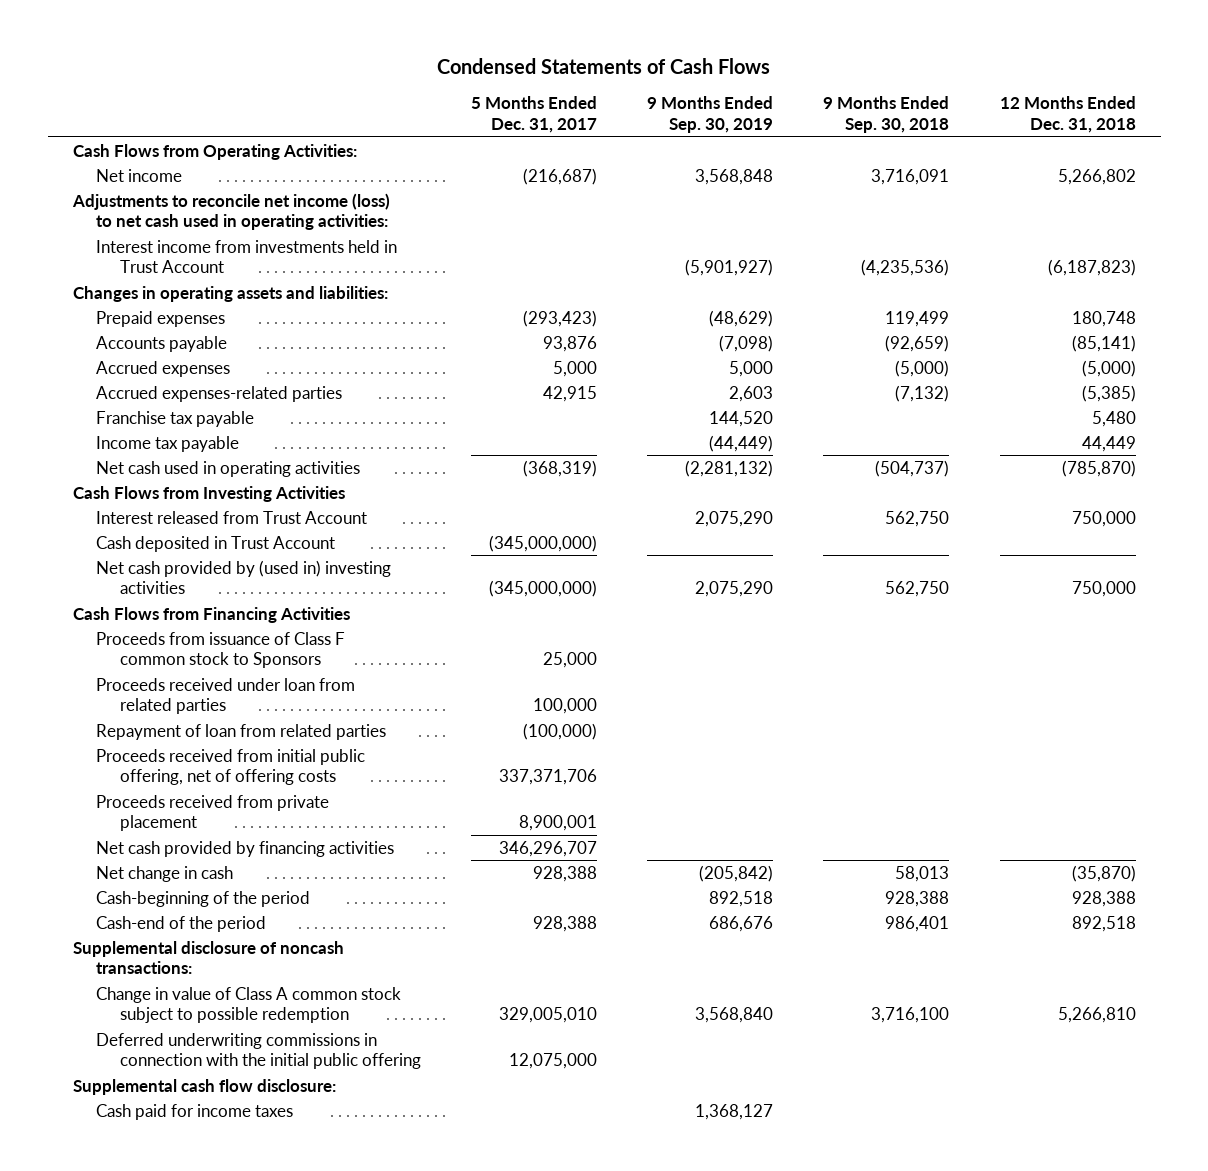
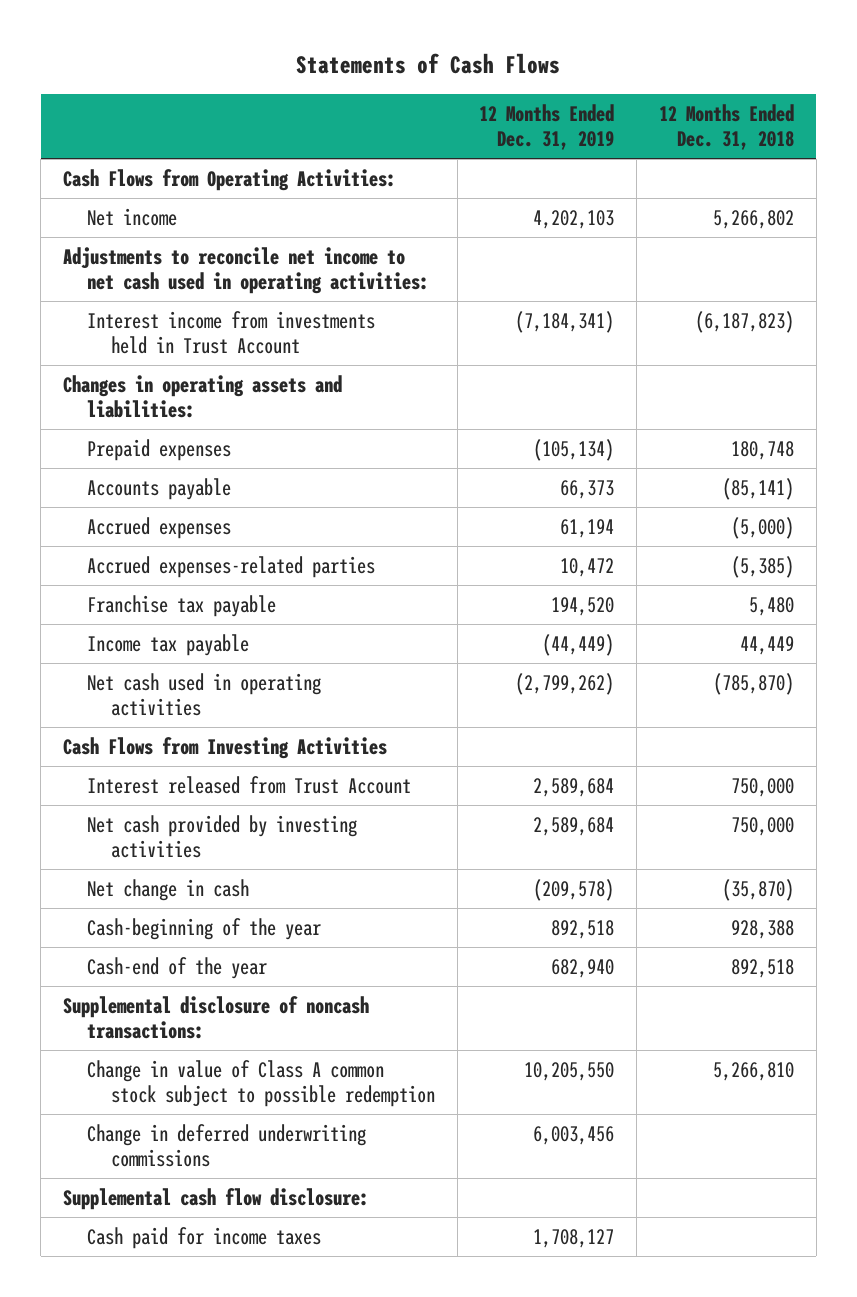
[437,57,771,74] Condensed Statements of Cash Flows -> [296,53,561,75] Statements of Cash Flows
[470,96,597,133] 5 Months Ended Dec. 31, 2017 -> none
[647,96,774,133] 9 Months Ended Sep. 30, 2019 -> none
[823,96,950,133] 9 Months Ended Sep. 30, 2018 -> none
none -> [479,103,615,151] 12 Months Ended Dec. 31, 2019
[71,192,390,231] Adjustments to reconcile net income (loss) to net cash used in operating activities: -> [62,246,429,295] Adjustments to reconcile net income to net cash used in operating activities:
[96,535,336,552] Cash deposited in Trust Account -> none
[72,606,350,623] Cash Flows from Financing Activities -> none
[96,631,346,669] Proceeds from issuance of Class F common stock to Sponsors -> none
[96,677,356,715] Proceeds received under loan from related parties -> none
[96,723,387,740] Repayment of loan from related parties -> none
[96,748,366,786] Proceeds received from initial public offering, net of offering costs -> none
[96,794,330,832] Proceeds received from private placement -> none
[96,840,395,857] Net cash provided by financing activities -> none
[96,559,392,595] Net cash provided by (used in) investing activities -> [86,814,357,859] Net cash provided by investing activities
[96,890,311,907] Cash-beginning of the period -> [86,917,321,940] Cash-beginning of the year
[96,915,267,932] Cash-end of the period -> [86,956,267,979] Cash-end of the year
[96,1032,421,1070] Deferred underwriting commissions in connection with the initial public offering -> none
none -> [86,1123,366,1168] Change in deferred underwriting commissions

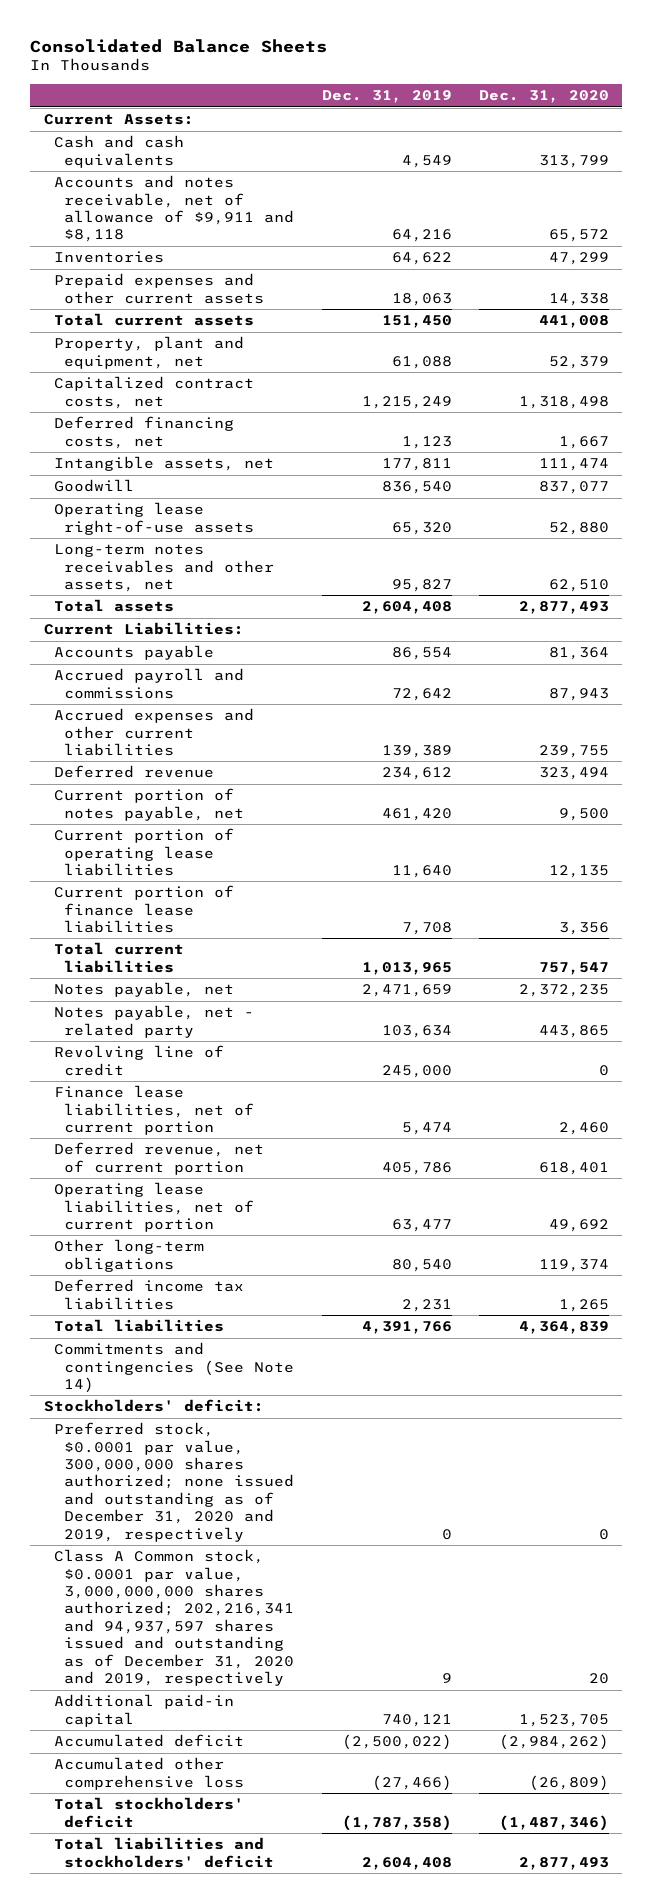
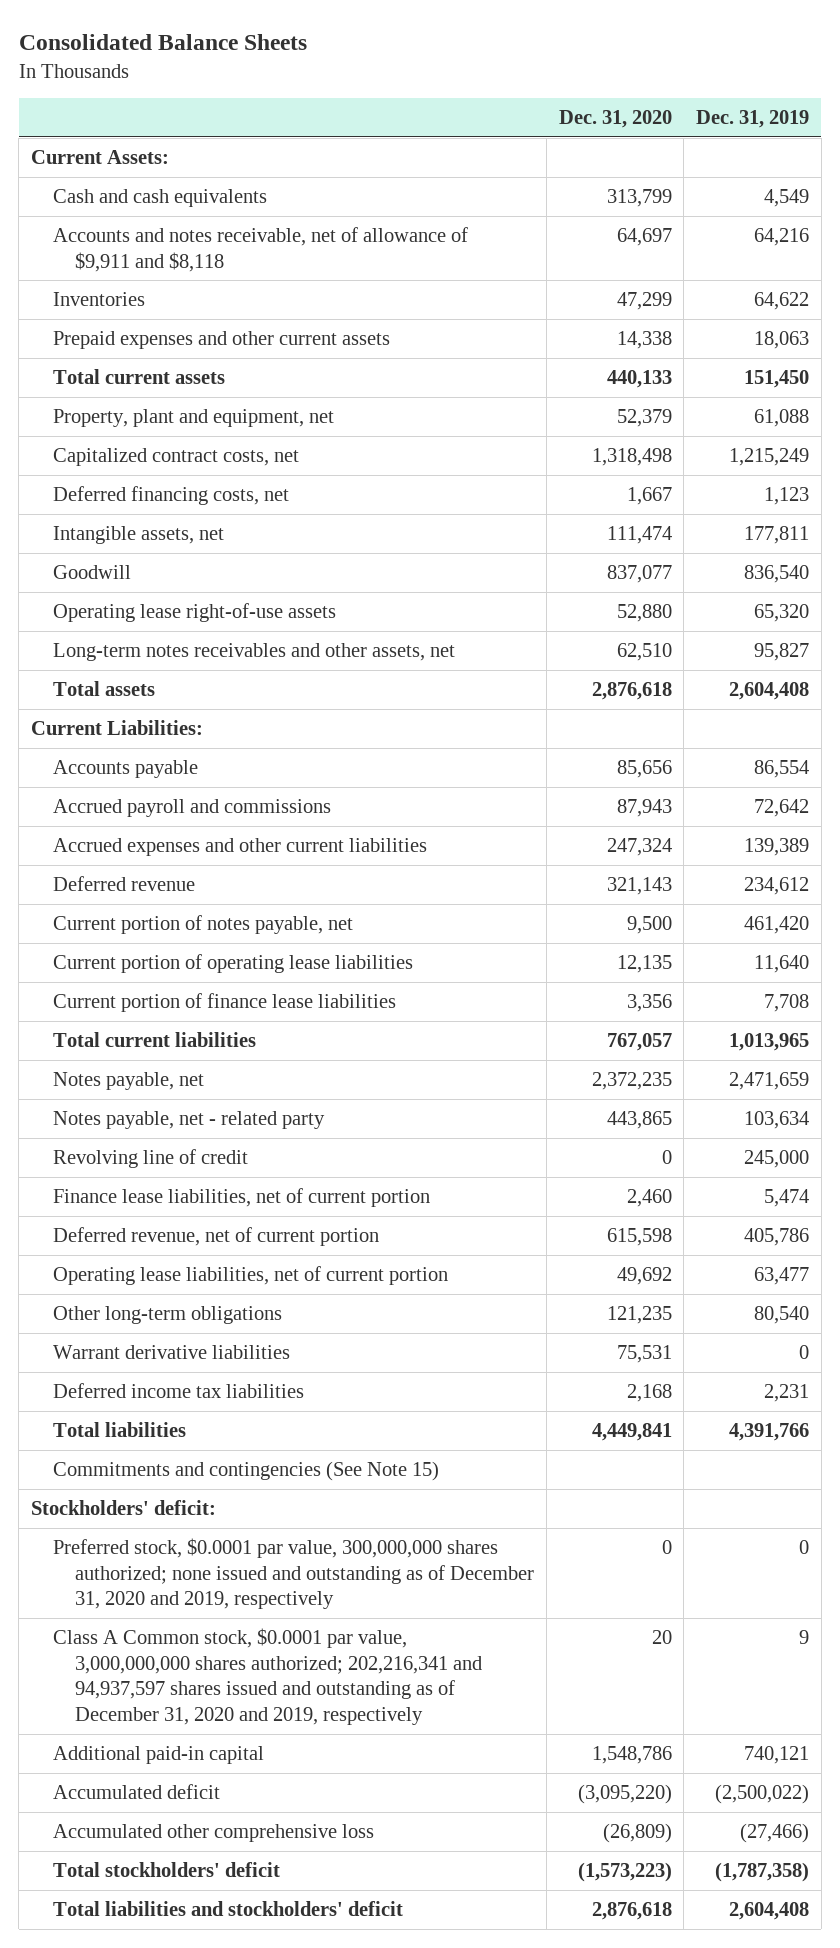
[548,229,609,243] 65,572 -> [616,227,672,246] 64,697
[538,315,609,329] 441,008 -> [606,369,672,388] 440,133
[518,601,609,615] 2,877,493 -> [591,681,672,700] 2,876,618
[548,647,609,661] 81,364 -> [616,759,672,778] 85,656
[538,744,609,758] 239,755 -> [606,837,672,856] 247,324
[538,767,609,781] 323,494 -> [606,876,672,895] 321,143
[538,961,609,975] 757,547 -> [606,1032,672,1051] 767,057
[538,1161,609,1175] 618,401 -> [606,1227,672,1246] 615,598
[538,1258,609,1272] 119,374 -> [606,1305,672,1324] 121,235
none -> [52,1344,290,1359] Warrant derivative liabilities
[558,1298,609,1312] 1,265 -> [626,1383,672,1402] 2,168
[518,1321,609,1335] 4,364,839 -> [591,1422,672,1441] 4,449,841
[54,1342,295,1393] Commitments and contingencies (See Note 14) -> [52,1460,439,1481] Commitments and contingencies (See Note 15)
[518,1713,609,1727] 1,523,705 -> [591,1745,672,1764] 1,548,786
[498,1734,609,1751] (2,984,262) -> [577,1783,672,1804] (3,095,220)
[498,1814,609,1831] (1,487,346) -> [577,1861,672,1882] (1,573,223)
[518,1856,609,1870] 2,877,493 -> [591,1901,672,1920] 2,876,618

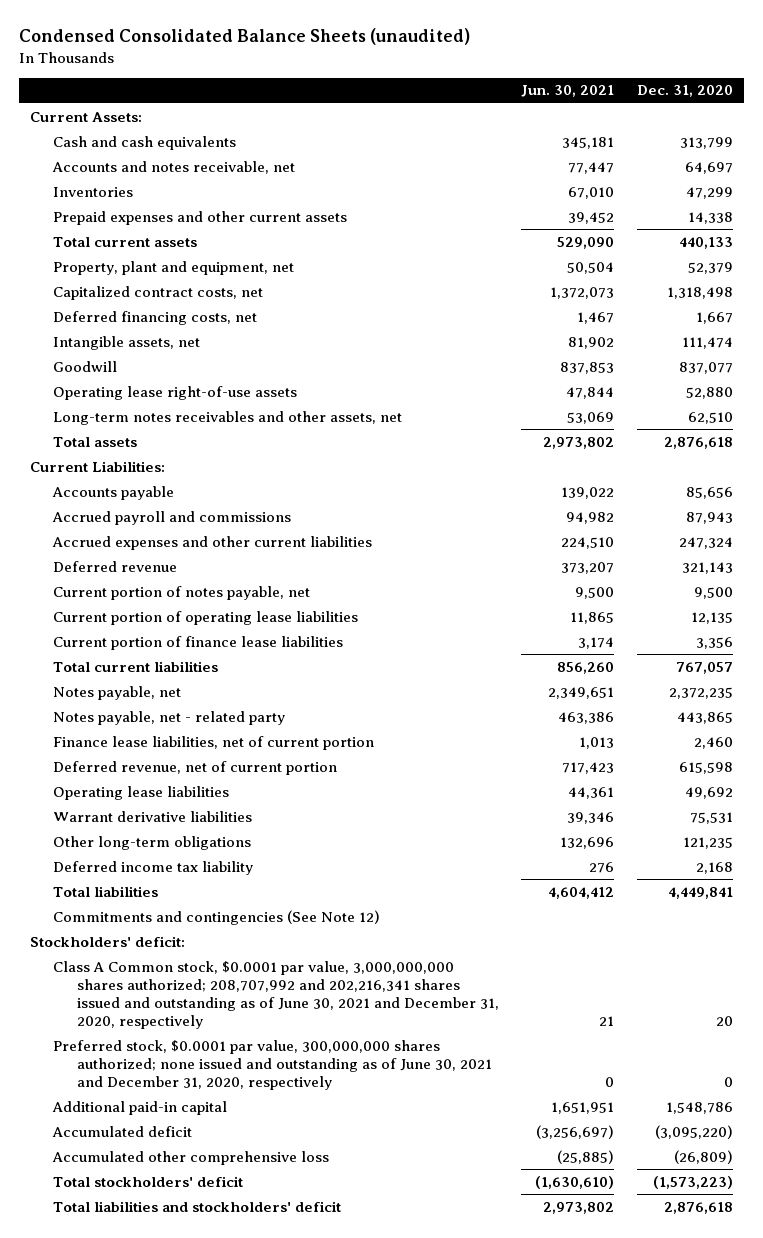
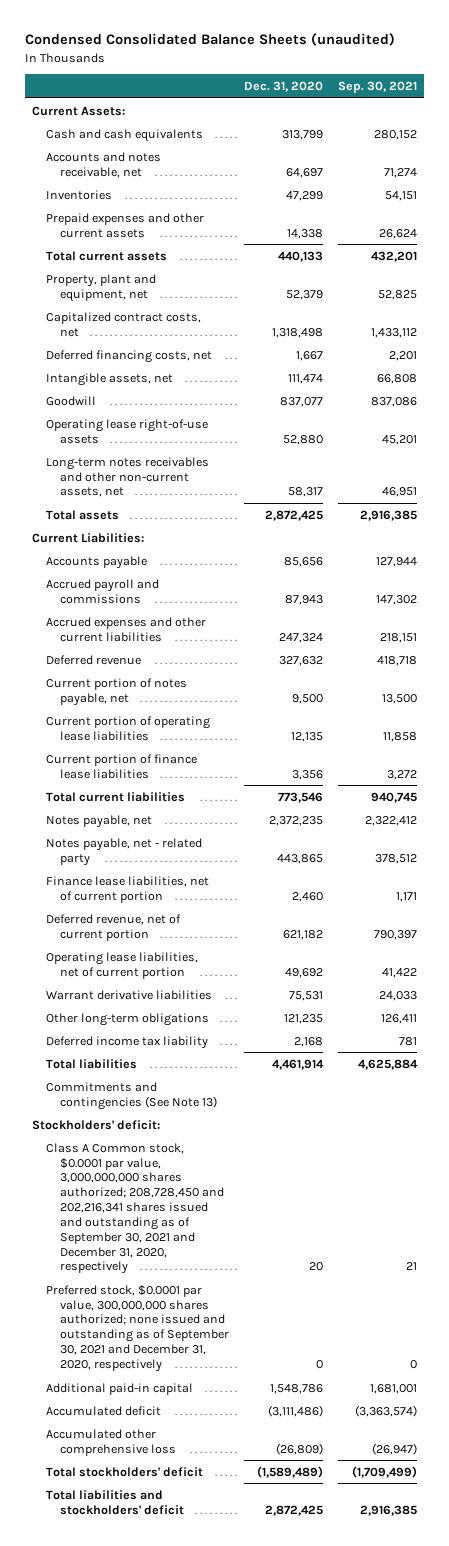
[521,85,615,98] Jun. 30, 2021 -> none
none -> [337,80,417,93] Sep. 30, 2021
[53,410,403,425] Long-term notes receivables and other assets, net -> [46,456,210,498] Long-term notes receivables and other non-current assets, net
[687,411,733,424] 62,510 -> [288,487,324,498] 58,317
[663,436,733,449] 2,876,618 -> [265,509,324,521] 2,872,425
[681,561,733,574] 321,143 -> [279,655,324,666] 327,632
[675,661,733,674] 767,057 -> [278,791,324,803] 773,546
[678,761,733,774] 615,598 -> [283,929,324,940] 621,182
[53,785,230,800] Operating lease liabilities -> [46,951,199,979] Operating lease liabilities, net of current portion
[667,886,733,899] 4,449,841 -> [272,1058,325,1070] 4,461,914
[53,909,381,925] Commitments and contingencies (See Note 12) -> [46,1081,218,1110] Commitments and contingencies (See Note 13)
[53,960,499,1029] Class A Common stock, $0.0001 par value, 3,000,000,000 shares authorized; 208,707,992 and 202,216,341 shares issued and outstanding as of June 30, 2021 and December 31, 2020, respectively -> [46,1142,225,1275] Class A Common stock, $0.0001 par value, 3,000,000,000 shares authorized; 208,728,450 and 202,216,341 shares issued and outstanding as of September 30, 2021 and December 31, 2020, respectively
[53,1039,492,1090] Preferred stock, $0.0001 par value, 300,000,000 shares authorized; none issued and outstanding as of June 30, 2021 and December 31, 2020, respectively -> [46,1284,230,1372] Preferred stock, $0.0001 par value, 300,000,000 shares authorized; none issued and outstanding as of September 30, 2021 and December 31, 2020, respectively
[654,1124,733,1139] (3,095,220) -> [268,1404,324,1417] (3,111,486)
[652,1175,733,1189] (1,573,223) -> [257,1465,324,1478] (1,589,489)
[663,1201,733,1214] 2,876,618 -> [265,1504,324,1516] 2,872,425

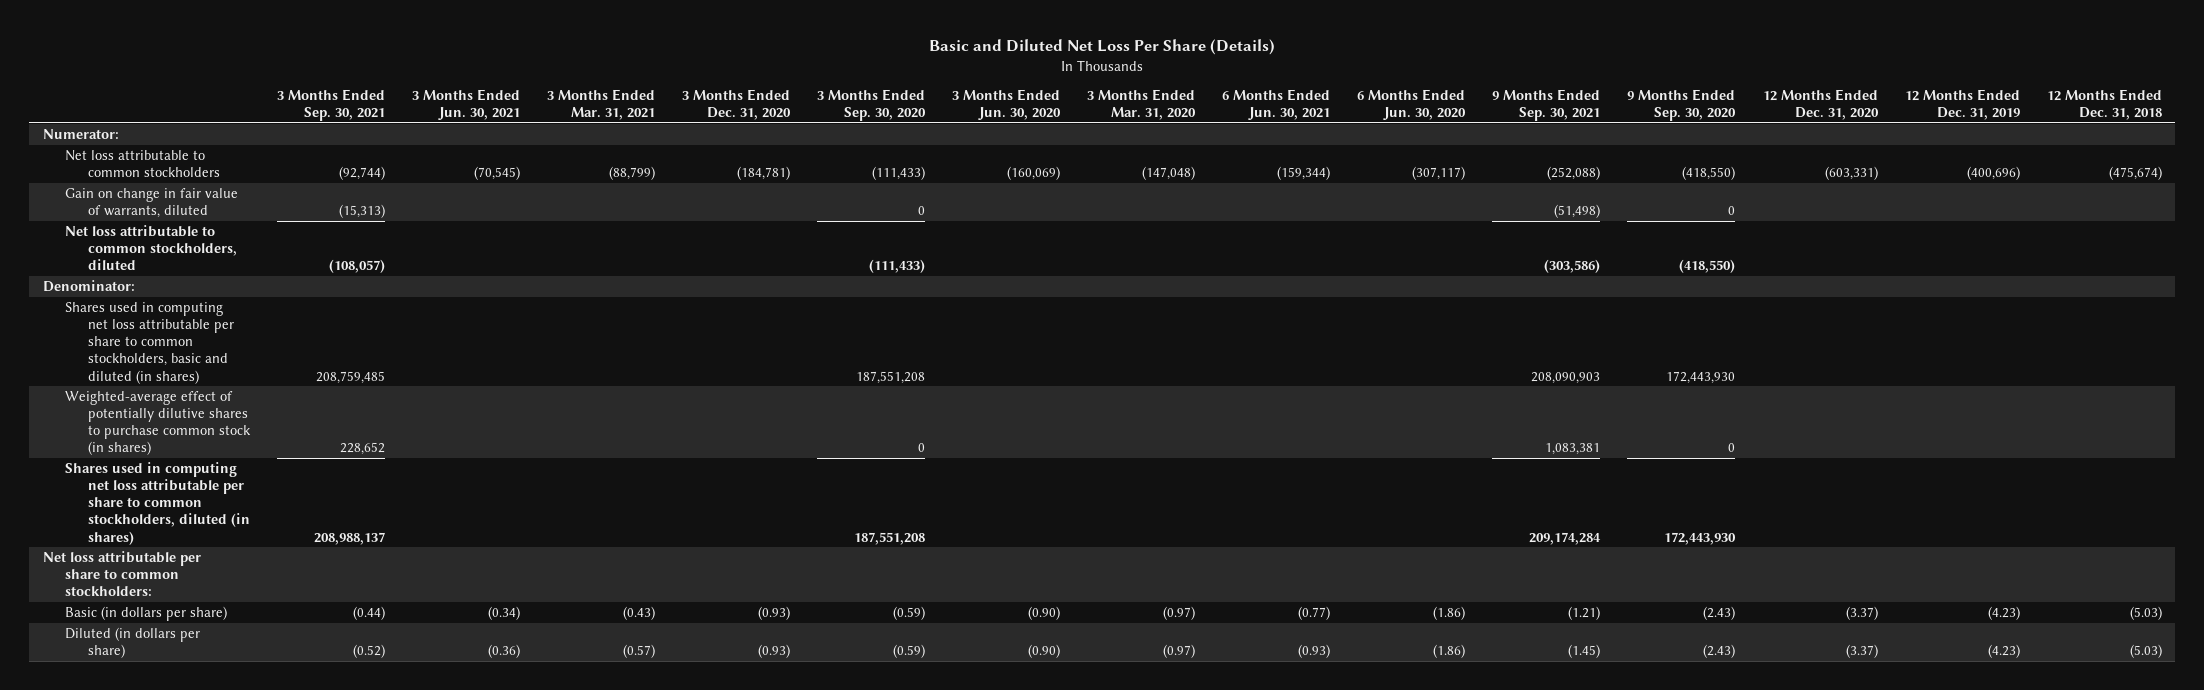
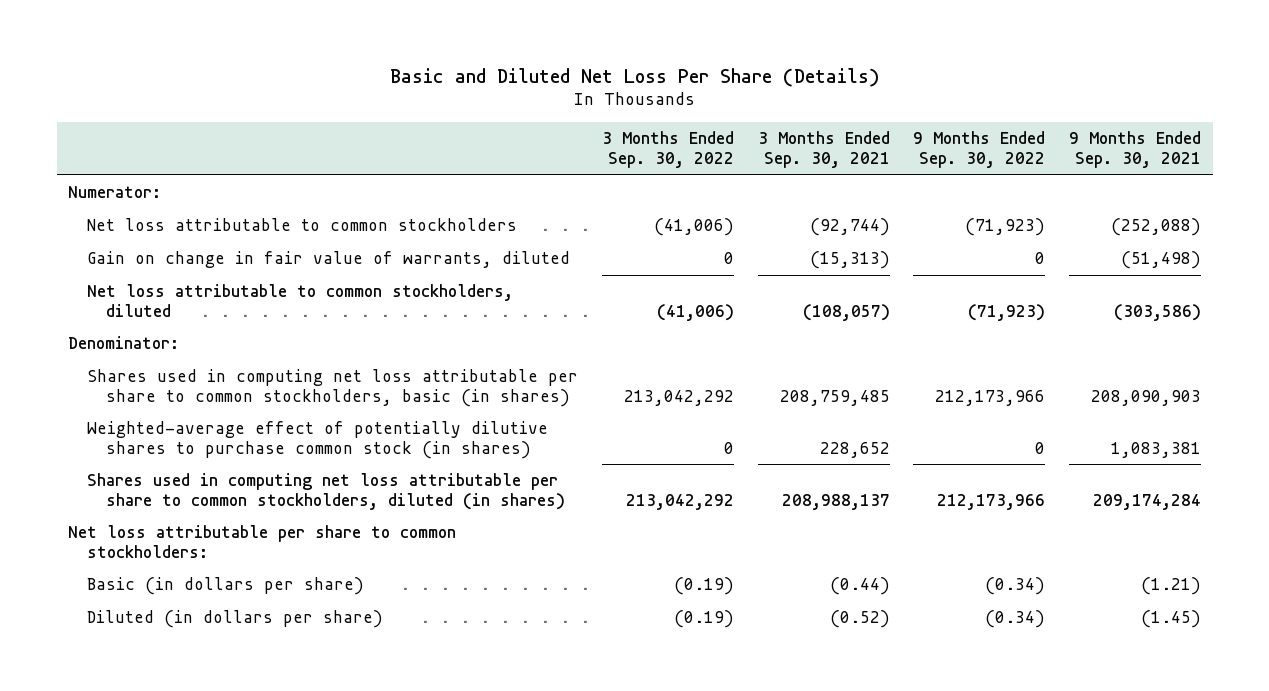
[411,89,520,121] 3 Months Ended Jun. 30, 2021 -> none
[546,89,655,121] 3 Months Ended Mar. 31, 2021 -> none
[681,89,791,121] 3 Months Ended Dec. 31, 2020 -> none
[816,89,926,122] 3 Months Ended Sep. 30, 2020 -> none
[952,89,1062,121] 3 Months Ended Jun. 30, 2020 -> none
[1087,89,1197,121] 3 Months Ended Mar. 31, 2020 -> none
[1222,89,1331,121] 6 Months Ended Jun. 30, 2021 -> none
[1357,89,1467,121] 6 Months Ended Jun. 30, 2020 -> none
[1627,89,1737,122] 9 Months Ended Sep. 30, 2020 -> none
[1762,89,1879,121] 12 Months Ended Dec. 31, 2020 -> none
[1904,89,2020,121] 12 Months Ended Dec. 31, 2019 -> none
[2046,89,2162,121] 12 Months Ended Dec. 31, 2018 -> none
none -> [601,131,734,169] 3 Months Ended Sep. 30, 2022
none -> [913,131,1046,169] 9 Months Ended Sep. 30, 2022
[65,302,234,384] Shares used in computing net loss attributable per share to common stockholders, basic and diluted (in shares) -> [87,369,579,407] Shares used in computing net loss attributable per share to common stockholders, basic (in shares)

